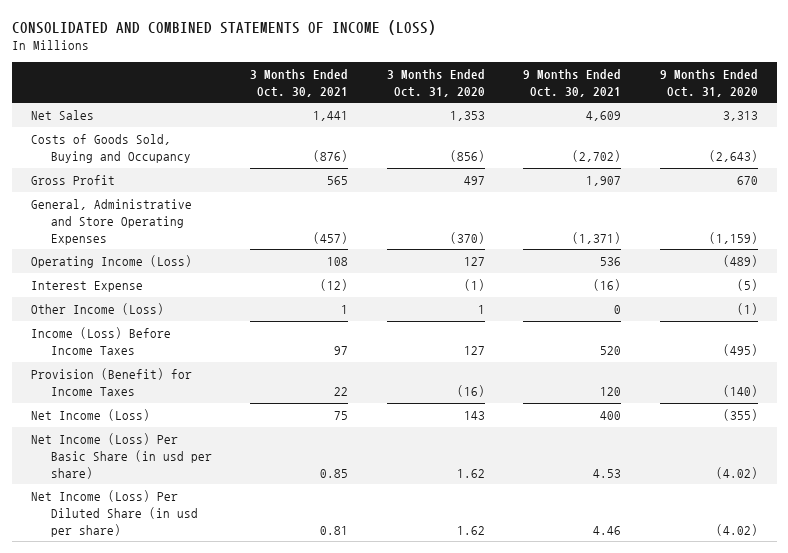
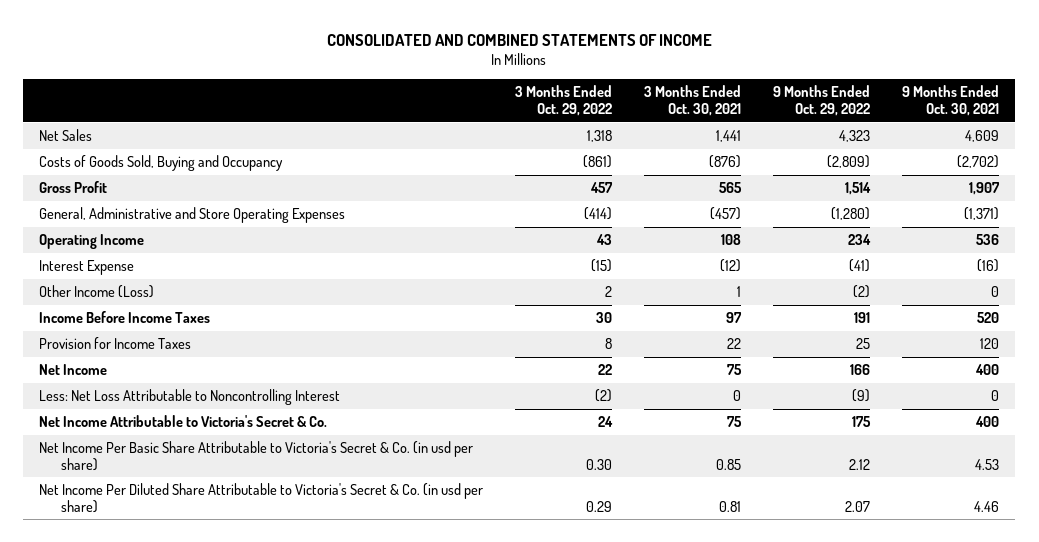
[11,19,436,35] CONSOLIDATED AND COMBINED STATEMENTS OF INCOME (LOSS) -> [327,33,713,46] CONSOLIDATED AND COMBINED STATEMENTS OF INCOME
[386,68,485,97] 3 Months Ended Oct. 31, 2020 -> none
[659,68,758,97] 9 Months Ended Oct. 31, 2020 -> none
none -> [515,85,613,117] 3 Months Ended Oct. 29, 2022
none -> [773,85,871,117] 9 Months Ended Oct. 29, 2022
[30,255,192,269] Operating Income (Loss) -> [39,234,145,250] Operating Income
[30,327,171,355] Income (Loss) Before Income Taxes -> [39,311,211,324] Income Before Income Taxes
[30,368,192,396] Provision (Benefit) for Income Taxes -> [39,337,192,350] Provision for Income Taxes
none -> [39,364,108,376] Net Income
none -> [39,389,341,406] Less: Net Loss Attributable to Noncontrolling Interest
[30,409,150,422] Net Income (Loss) -> [39,415,328,428] Net Income Attributable to Victoria's Secret & Co.
[30,433,213,479] Net Income (Loss) Per Basic Share (in usd per share) -> [39,441,474,471] Net Income Per Basic Share Attributable to Victoria's Secret & Co. (in usd per share)
[30,490,199,537] Net Income (Loss) Per Diluted Share (in usd per share) -> [39,483,484,513] Net Income Per Diluted Share Attributable to Victoria's Secret & Co. (in usd per share)

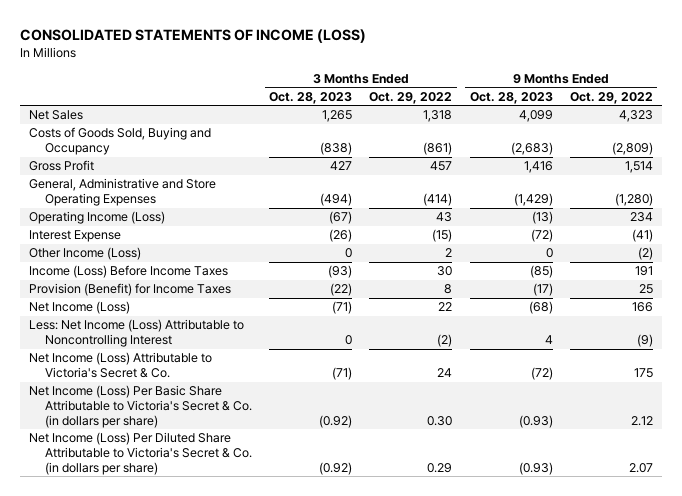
[327,33,713,46] CONSOLIDATED AND COMBINED STATEMENTS OF INCOME -> [20,28,367,43] CONSOLIDATED STATEMENTS OF INCOME (LOSS)
[644,85,742,117] 3 Months Ended Oct. 30, 2021 -> none
[902,85,1000,117] 9 Months Ended Oct. 30, 2021 -> none
none -> [269,91,353,104] Oct. 28, 2023
none -> [469,91,553,104] Oct. 28, 2023
[39,234,145,250] Operating Income -> [29,211,166,225] Operating Income (Loss)
[39,311,211,324] Income Before Income Taxes -> [29,265,229,279] Income (Loss) Before Income Taxes
[39,337,192,350] Provision for Income Taxes -> [29,283,232,297] Provision (Benefit) for Income Taxes
[39,364,108,376] Net Income -> [29,301,131,315] Net Income (Loss)
[39,389,341,406] Less: Net Loss Attributable to Noncontrolling Interest -> [29,319,245,348] Less: Net Income (Loss) Attributable to Noncontrolling Interest
[39,415,328,428] Net Income Attributable to Victoria's Secret & Co. -> [29,352,213,379] Net Income (Loss) Attributable to Victoria's Secret & Co.
[39,441,474,471] Net Income Per Basic Share Attributable to Victoria's Secret & Co. (in usd per share) -> [29,385,252,428] Net Income (Loss) Per Basic Share Attributable to Victoria's Secret & Co. (in dollars per share)
[39,483,484,513] Net Income Per Diluted Share Attributable to Victoria's Secret & Co. (in usd per share) -> [29,432,252,475] Net Income (Loss) Per Diluted Share Attributable to Victoria's Secret & Co. (in dollars per share)

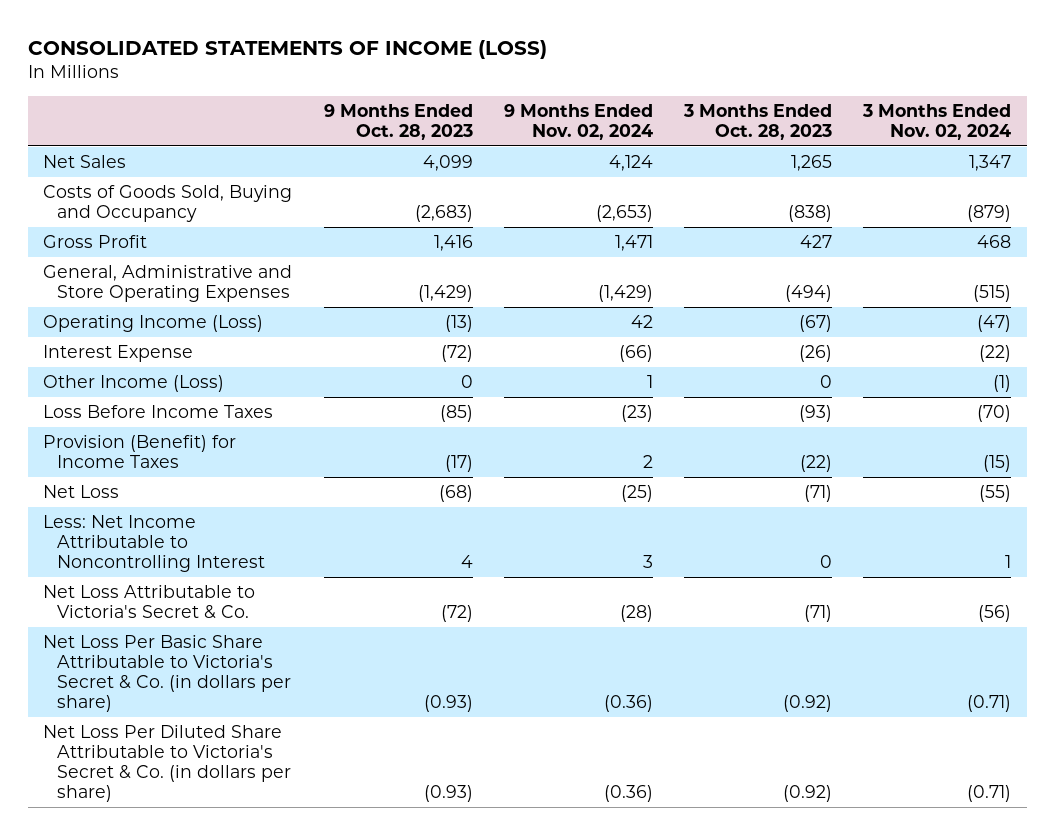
[369,91,453,104] Oct. 29, 2022 -> none
[570,91,654,104] Oct. 29, 2022 -> none
none -> [503,103,653,140] 9 Months Ended Nov. 02, 2024
none -> [862,103,1012,140] 3 Months Ended Nov. 02, 2024
[29,265,229,279] Income (Loss) Before Income Taxes -> [43,405,274,419] Loss Before Income Taxes
[29,301,131,315] Net Income (Loss) -> [43,485,120,499] Net Loss
[29,319,245,348] Less: Net Income (Loss) Attributable to Noncontrolling Interest -> [43,515,266,573] Less: Net Income Attributable to Noncontrolling Interest
[29,352,213,379] Net Income (Loss) Attributable to Victoria's Secret & Co. -> [43,585,256,620] Net Loss Attributable to Victoria's Secret & Co.
[29,385,252,428] Net Income (Loss) Per Basic Share Attributable to Victoria's Secret & Co. (in dollars per share) -> [43,635,292,713] Net Loss Per Basic Share Attributable to Victoria's Secret & Co. (in dollars per share)
[29,432,252,475] Net Income (Loss) Per Diluted Share Attributable to Victoria's Secret & Co. (in dollars per share) -> [43,725,292,803] Net Loss Per Diluted Share Attributable to Victoria's Secret & Co. (in dollars per share)

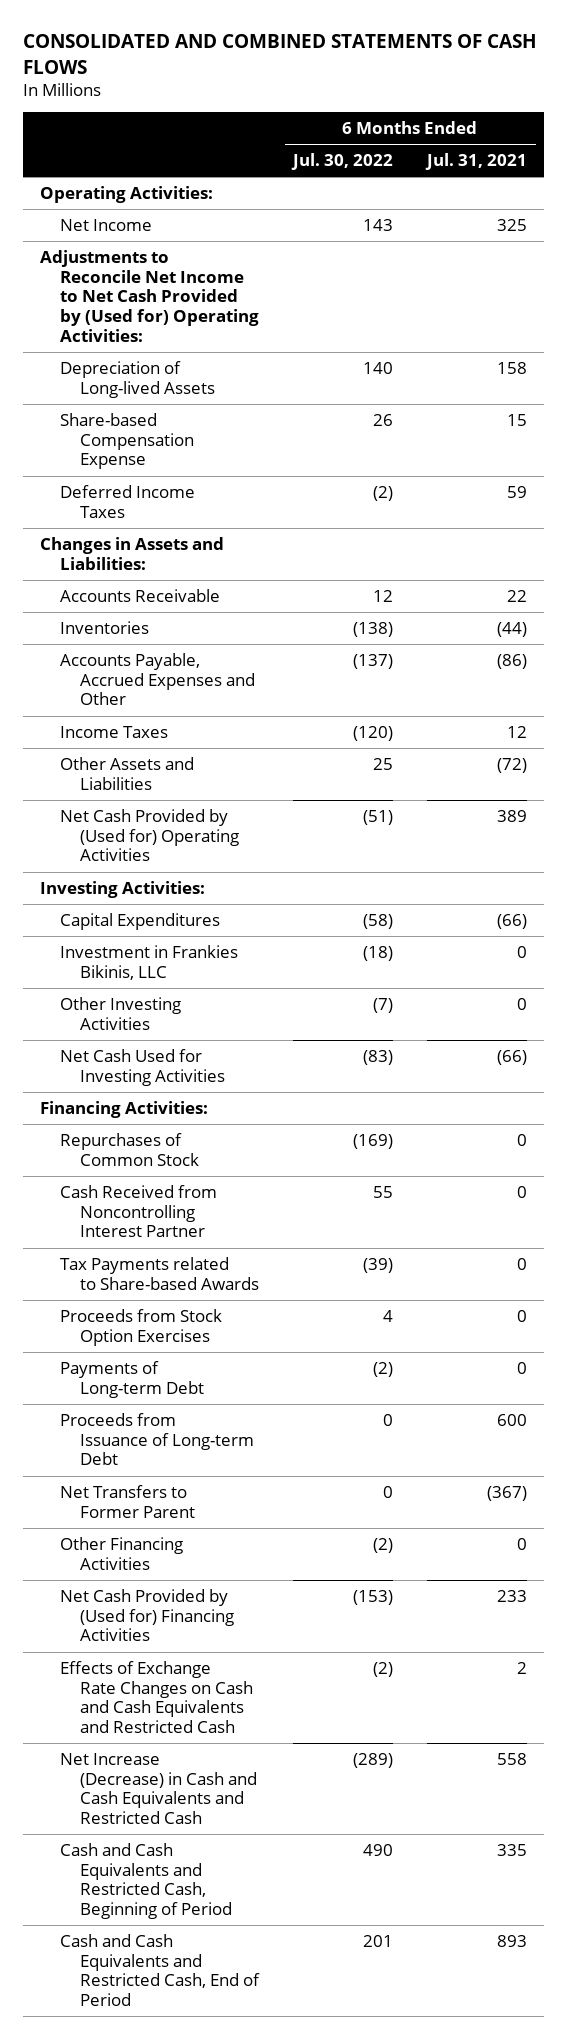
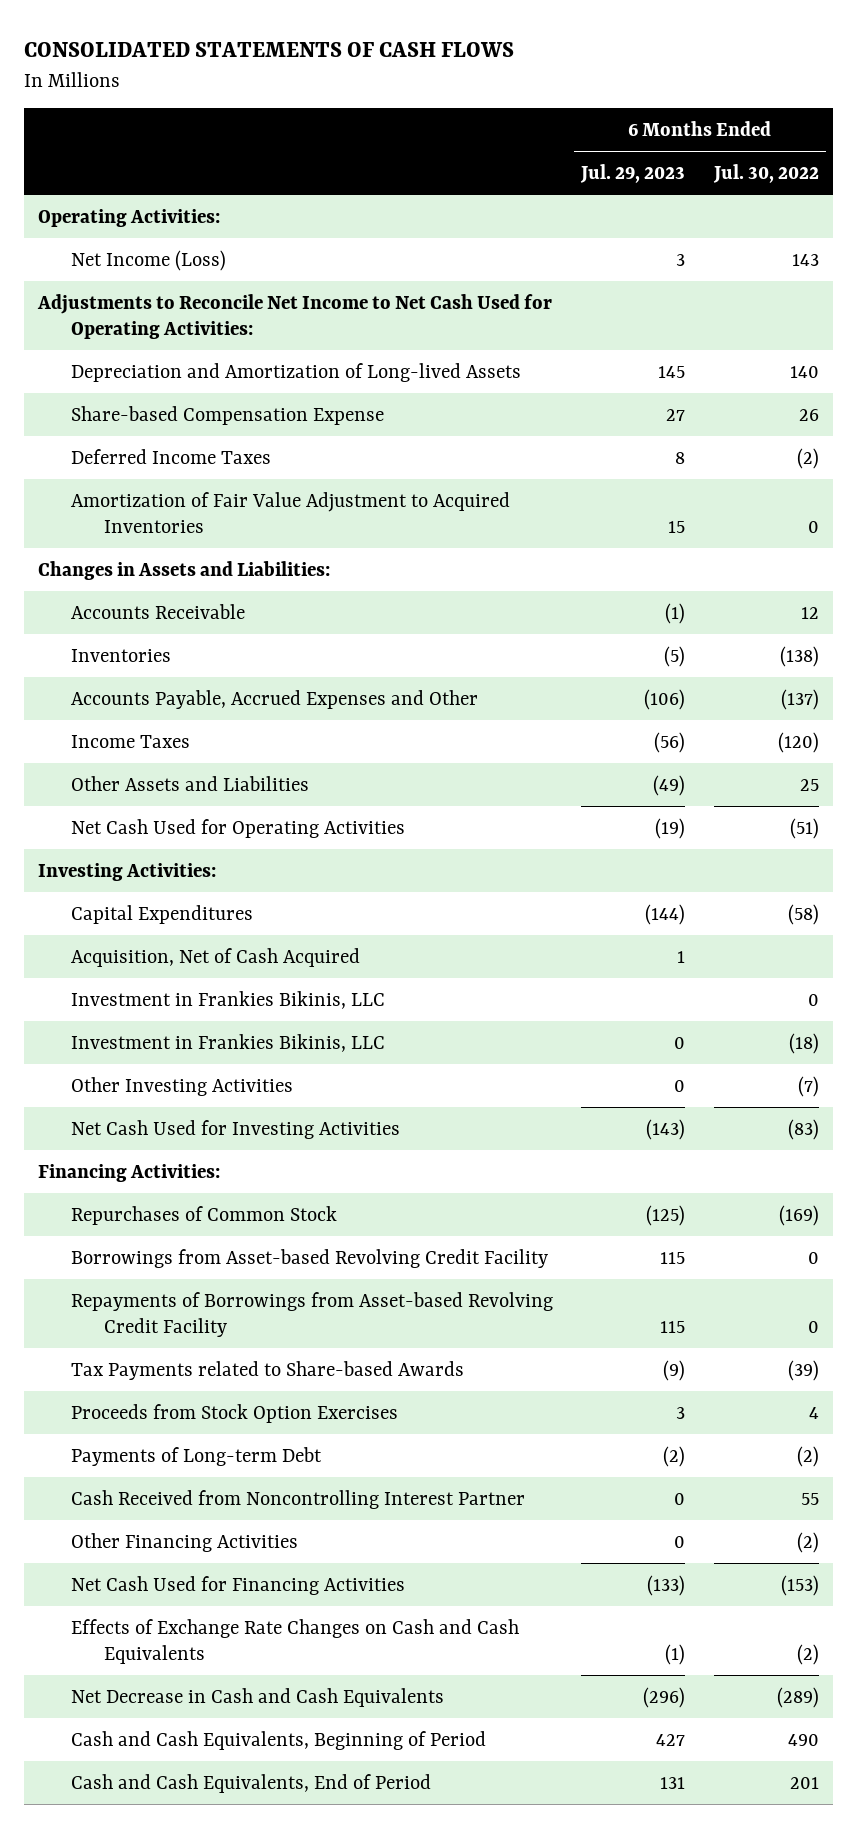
[23,34,538,74] CONSOLIDATED AND COMBINED STATEMENTS OF CASH FLOWS -> [23,42,514,58] CONSOLIDATED STATEMENTS OF CASH FLOWS
[425,152,528,170] Jul. 31, 2021 -> none
none -> [580,163,686,183] Jul. 29, 2023
[60,218,153,231] Net Income -> [70,249,226,271] Net Income (Loss)
[40,249,260,342] Adjustments to Reconcile Net Income to Net Cash Provided by (Used for) Operating Activities: -> [36,293,552,339] Adjustments to Reconcile Net Income to Net Cash Used for Operating Activities:
[60,360,215,398] Depreciation of Long-lived Assets -> [70,362,521,382] Depreciation and Amortization of Long-lived Assets
none -> [70,491,510,533] Amortization of Fair Value Adjustment to Acquired Inventories
[60,808,239,862] Net Cash Provided by (Used for) Operating Activities -> [70,818,405,838] Net Cash Used for Operating Activities
none -> [70,947,360,967] Acquisition, Net of Cash Acquired
none -> [70,990,385,1009] Investment in Frankies Bikinis, LLC
none -> [70,1248,548,1268] Borrowings from Asset-based Revolving Credit Facility
none -> [70,1291,553,1337] Repayments of Borrowings from Asset-based Revolving Credit Facility
[60,1412,254,1466] Proceeds from Issuance of Long-term Debt -> none
[60,1484,195,1518] Net Transfers to Former Parent -> none
[60,1184,218,1238] Cash Received from Noncontrolling Interest Partner -> [70,1489,525,1509] Cash Received from Noncontrolling Interest Partner
[60,1588,234,1642] Net Cash Provided by (Used for) Financing Activities -> [70,1575,405,1595] Net Cash Used for Financing Activities
[60,1660,253,1734] Effects of Exchange Rate Changes on Cash and Cash Equivalents and Restricted Cash -> [70,1618,519,1664] Effects of Exchange Rate Changes on Cash and Cash Equivalents
[60,1752,257,1825] Net Increase (Decrease) in Cash and Cash Equivalents and Restricted Cash -> [70,1687,444,1707] Net Decrease in Cash and Cash Equivalents
[60,1842,232,1920] Cash and Cash Equivalents and Restricted Cash, Beginning of Period -> [70,1730,486,1750] Cash and Cash Equivalents, Beginning of Period
[60,1933,260,2007] Cash and Cash Equivalents and Restricted Cash, End of Period -> [70,1773,431,1793] Cash and Cash Equivalents, End of Period

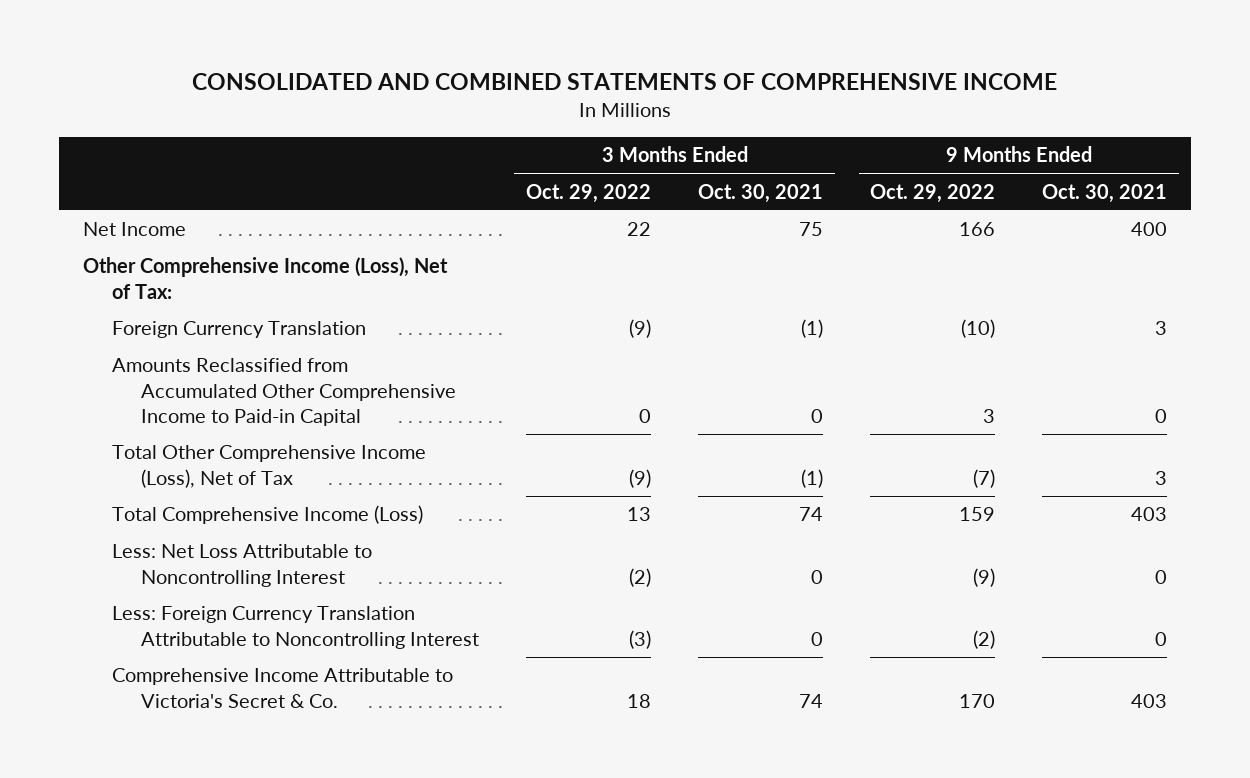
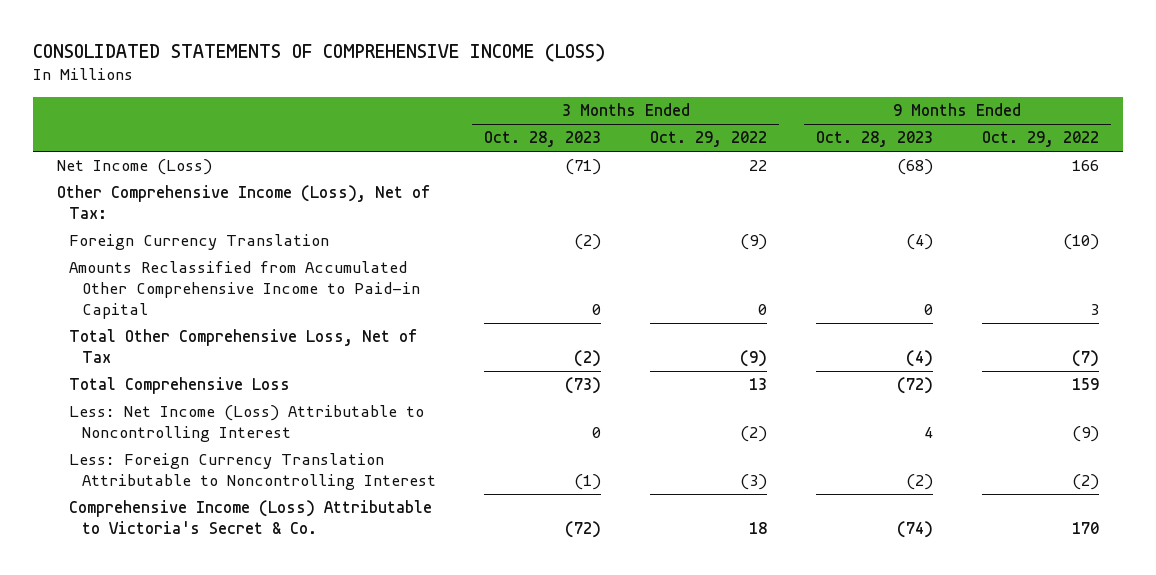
[192,72,1058,90] CONSOLIDATED AND COMBINED STATEMENTS OF COMPREHENSIVE INCOME -> [32,43,605,63] CONSOLIDATED STATEMENTS OF COMPREHENSIVE INCOME (LOSS)
[698,183,824,203] Oct. 30, 2021 -> none
[1042,183,1168,203] Oct. 30, 2021 -> none
none -> [484,131,602,148] Oct. 28, 2023
none -> [815,131,933,148] Oct. 28, 2023
[82,222,186,237] Net Income -> [57,159,213,176] Net Income (Loss)
[111,445,426,488] Total Other Comprehensive Income (Loss), Net of Tax -> [69,329,419,364] Total Other Comprehensive Loss, Net of Tax
[111,505,423,525] Total Comprehensive Income (Loss) -> [69,377,291,395] Total Comprehensive Loss
[111,544,372,587] Less: Net Loss Attributable to Noncontrolling Interest -> [69,405,425,443] Less: Net Income (Loss) Attributable to Noncontrolling Interest
[111,668,453,708] Comprehensive Income Attributable to Victoria's Secret & Co. -> [69,500,433,535] Comprehensive Income (Loss) Attributable to Victoria's Secret & Co.

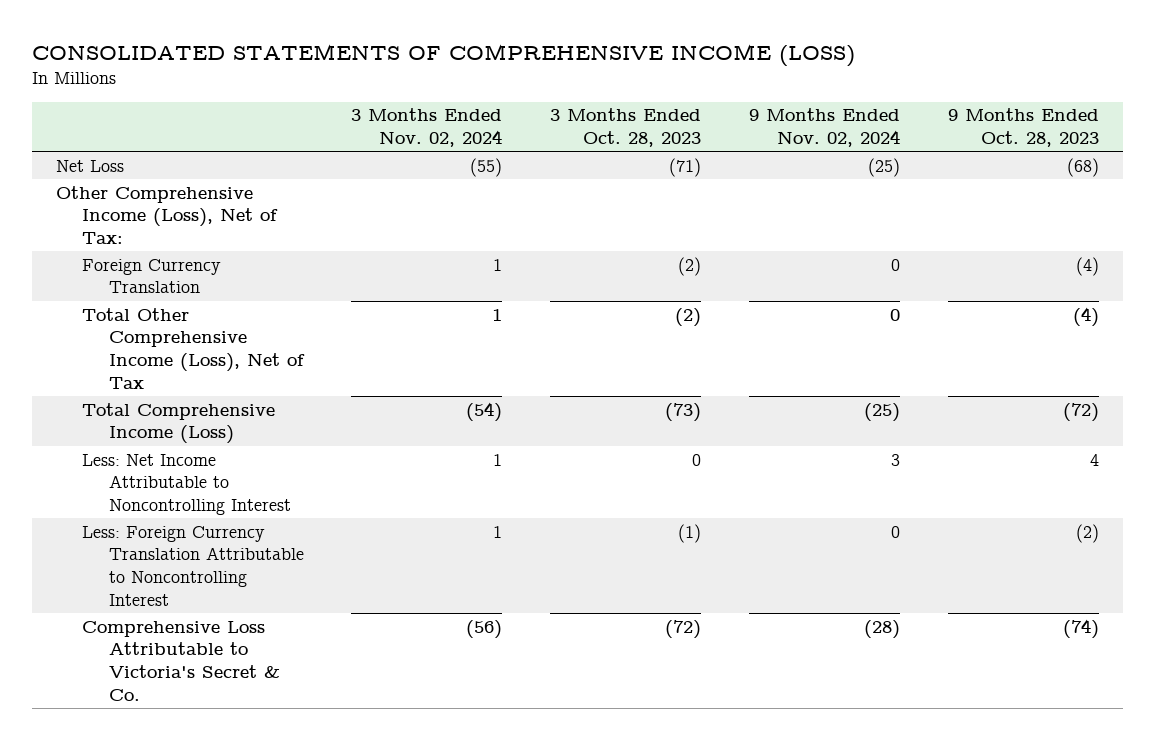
[650,131,768,148] Oct. 29, 2022 -> none
[981,131,1099,148] Oct. 29, 2022 -> none
none -> [351,108,503,147] 3 Months Ended Nov. 02, 2024
none -> [749,108,901,147] 9 Months Ended Nov. 02, 2024
[57,159,213,176] Net Income (Loss) -> [56,159,125,172] Net Loss
[69,261,420,320] Amounts Reclassified from Accumulated Other Comprehensive Income to Paid-in Capital -> none
[69,329,419,364] Total Other Comprehensive Loss, Net of Tax -> [82,307,305,389] Total Other Comprehensive Income (Loss), Net of Tax
[69,377,291,395] Total Comprehensive Loss -> [82,402,276,445] Total Comprehensive Income (Loss)
[69,405,425,443] Less: Net Income (Loss) Attributable to Noncontrolling Interest -> [82,453,291,515] Less: Net Income Attributable to Noncontrolling Interest
[69,500,433,535] Comprehensive Income (Loss) Attributable to Victoria's Secret & Co. -> [82,620,280,701] Comprehensive Loss Attributable to Victoria's Secret & Co.

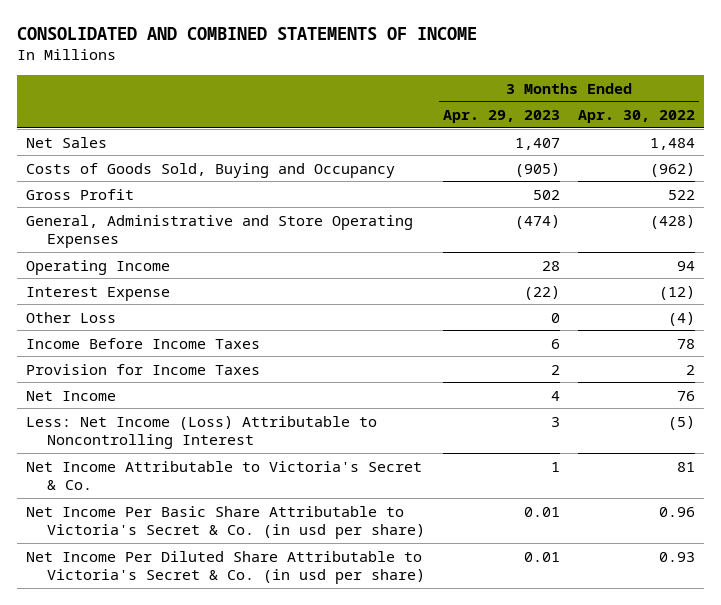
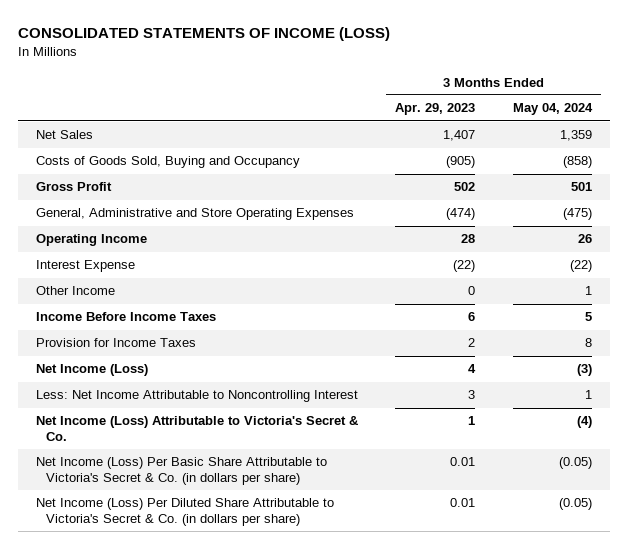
[17,27,478,41] CONSOLIDATED AND COMBINED STATEMENTS OF INCOME -> [17,27,390,42] CONSOLIDATED STATEMENTS OF INCOME (LOSS)
[577,109,695,123] Apr. 30, 2022 -> none
none -> [512,103,593,116] May 04, 2024
[26,311,117,323] Other Loss -> [36,286,116,296] Other Income
[26,390,117,401] Net Income -> [36,364,149,377] Net Income (Loss)
[26,415,378,449] Less: Net Income (Loss) Attributable to Noncontrolling Interest -> [36,390,359,403] Less: Net Income Attributable to Noncontrolling Interest
[26,460,423,490] Net Income Attributable to Victoria's Secret & Co. -> [36,416,359,441] Net Income (Loss) Attributable to Victoria's Secret & Co.
[26,505,426,539] Net Income Per Basic Share Attributable to Victoria's Secret & Co. (in usd per share) -> [36,457,328,485] Net Income (Loss) Per Basic Share Attributable to Victoria's Secret & Co. (in dollars per share)
[26,550,426,584] Net Income Per Diluted Share Attributable to Victoria's Secret & Co. (in usd per share) -> [36,498,335,526] Net Income (Loss) Per Diluted Share Attributable to Victoria's Secret & Co. (in dollars per share)

